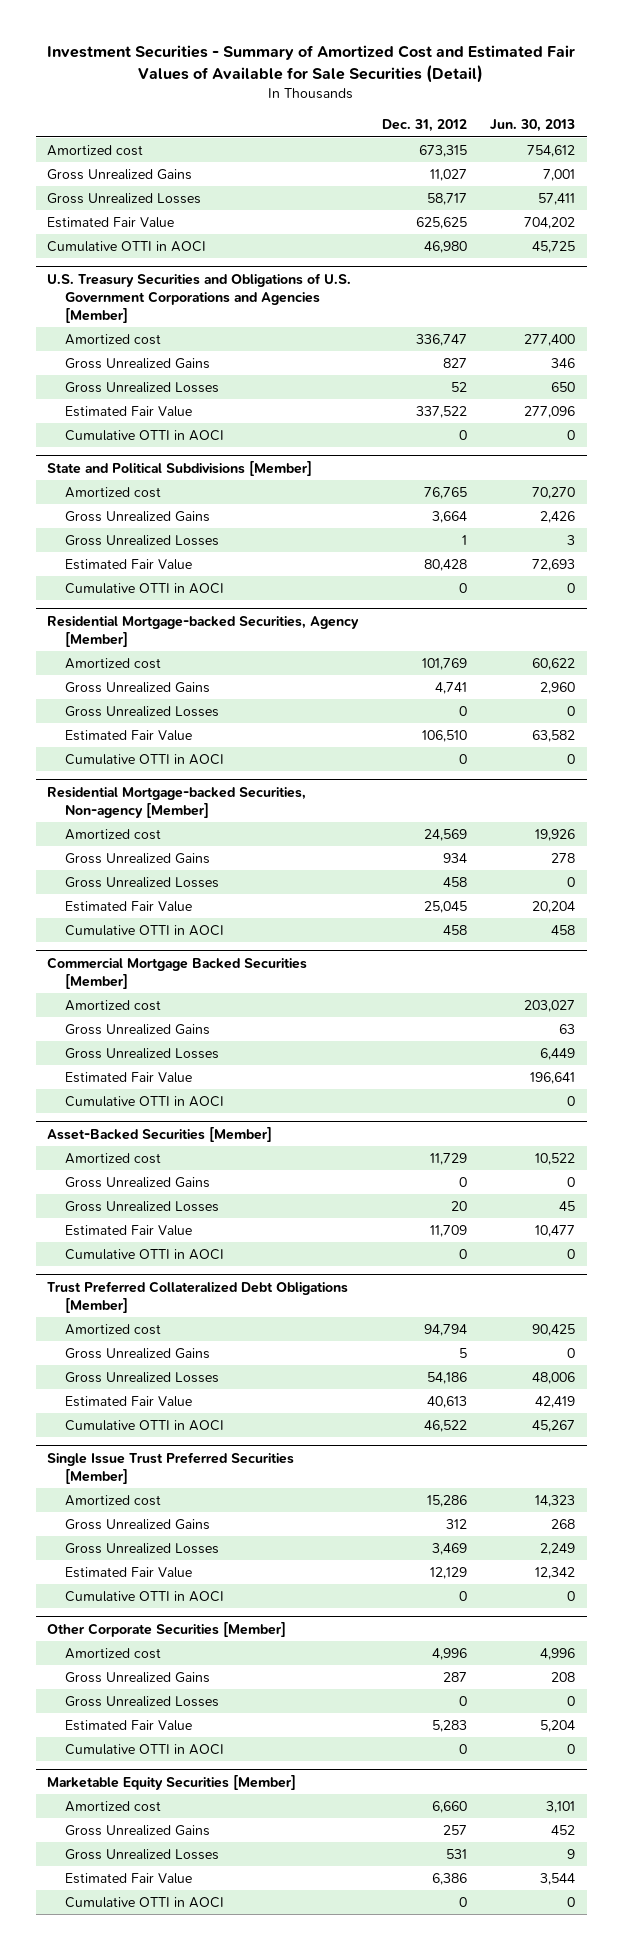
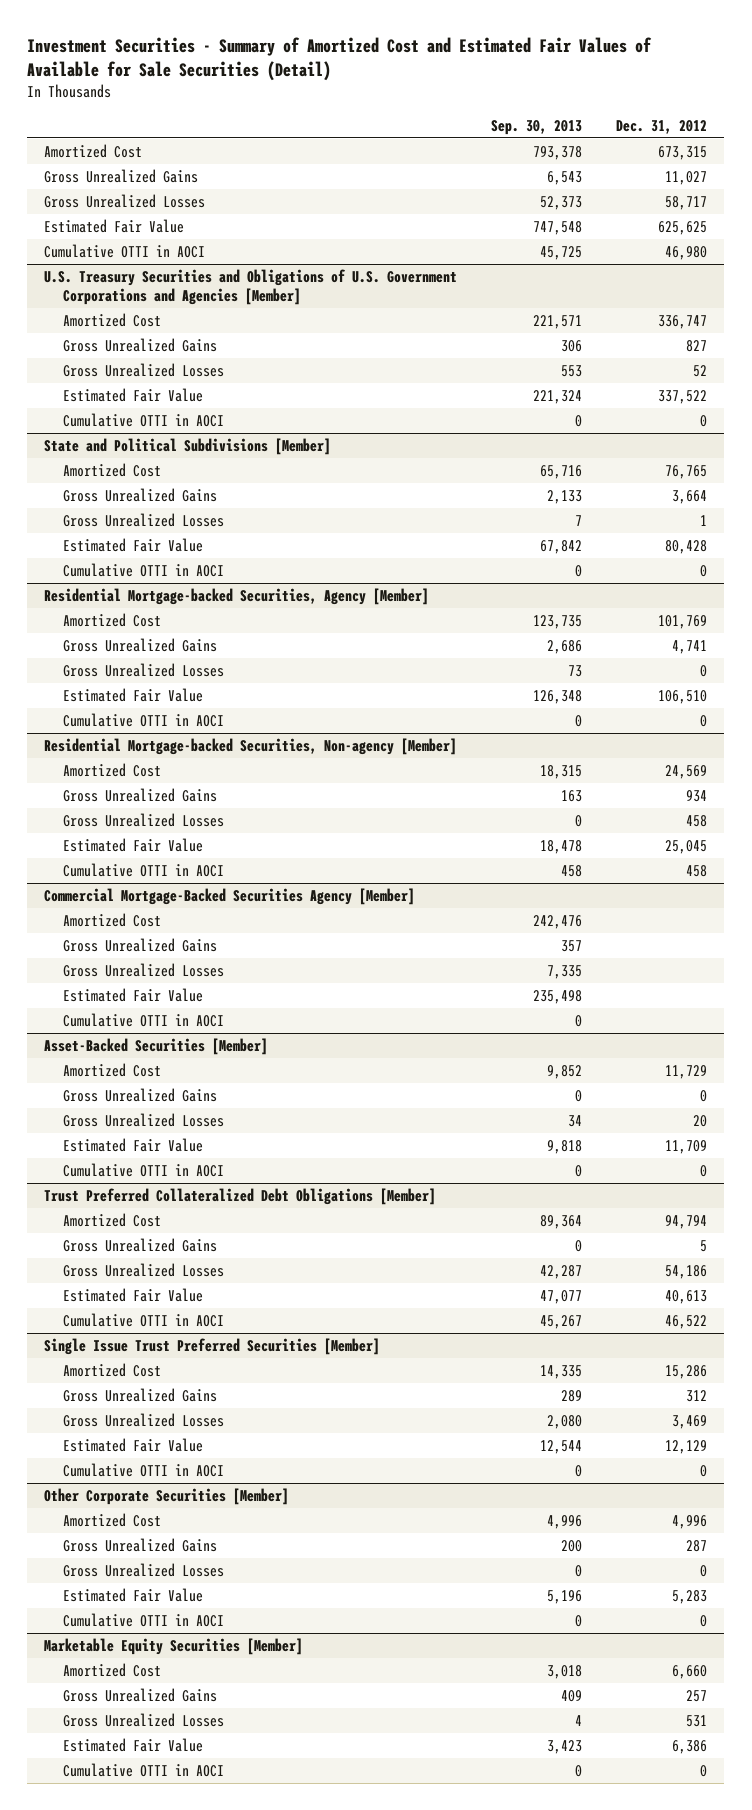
[490,119,576,133] Jun. 30, 2013 -> none
none -> [491,120,583,136] Sep. 30, 2013
[47,144,144,156] Amortized cost -> [44,143,143,158] Amortized Cost
[64,333,161,345] Amortized cost -> [62,312,161,327] Amortized Cost
[64,486,161,498] Amortized cost -> [62,462,161,477] Amortized Cost
[64,657,161,669] Amortized cost -> [62,612,161,627] Amortized Cost
[64,828,161,840] Amortized cost -> [62,762,161,777] Amortized Cost
[47,956,308,989] Commercial Mortgage Backed Securities [Member] -> [44,887,416,905] Commercial Mortgage-Backed Securities Agency [Member]
[64,999,161,1011] Amortized cost -> [62,912,161,927] Amortized Cost
[64,1152,161,1164] Amortized cost -> [62,1062,161,1077] Amortized Cost
[64,1323,161,1335] Amortized cost -> [62,1212,161,1227] Amortized Cost
[64,1494,161,1506] Amortized cost -> [62,1362,161,1377] Amortized Cost
[64,1647,161,1659] Amortized cost -> [62,1512,161,1527] Amortized Cost
[64,1800,161,1812] Amortized cost -> [62,1662,161,1677] Amortized Cost

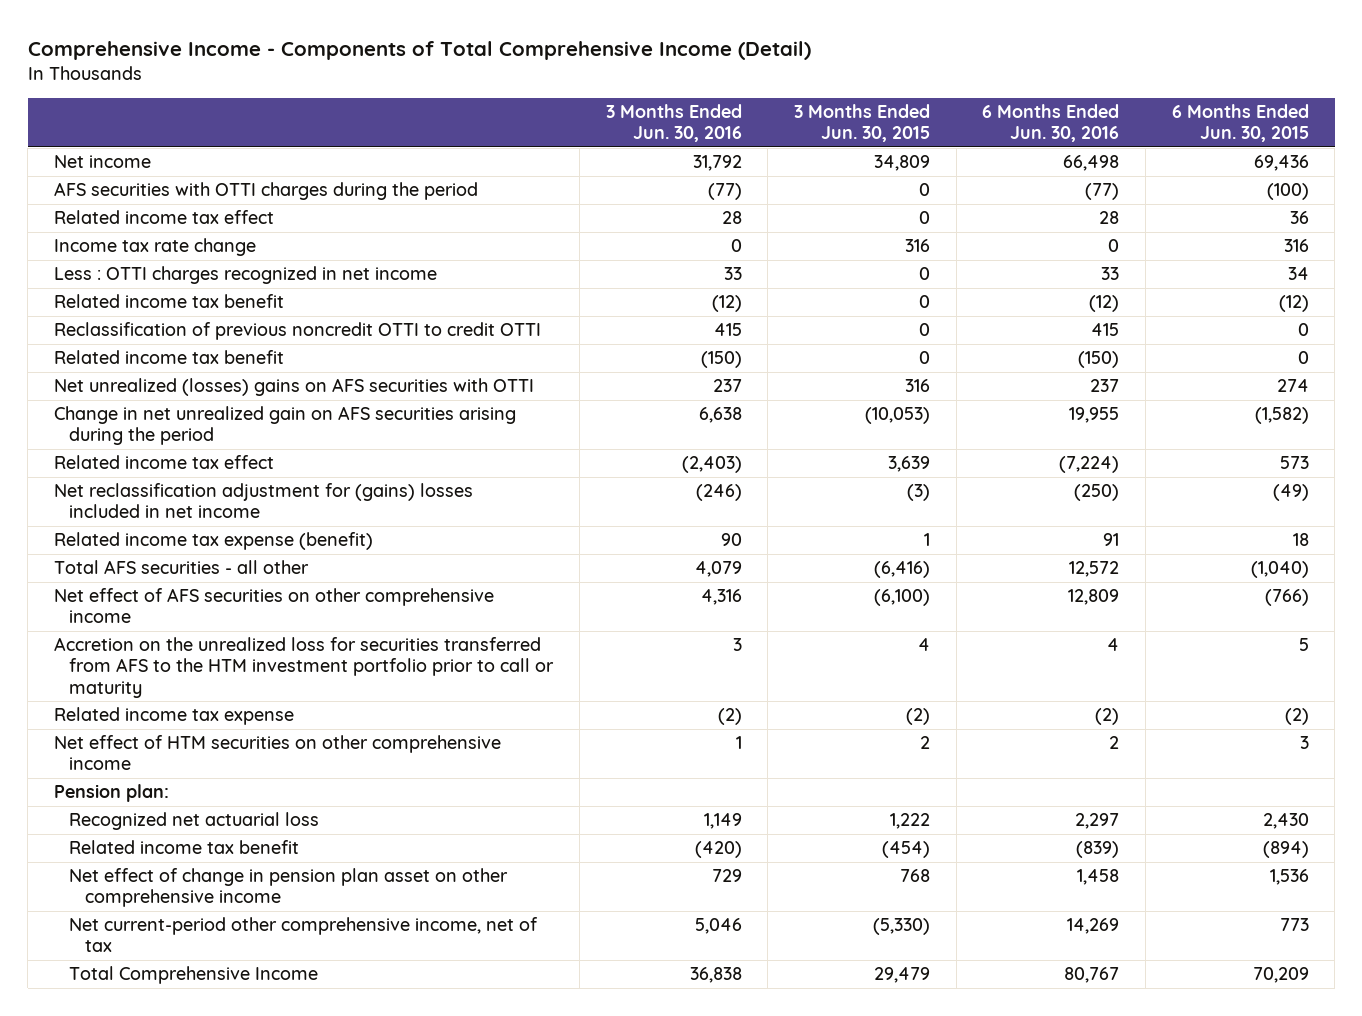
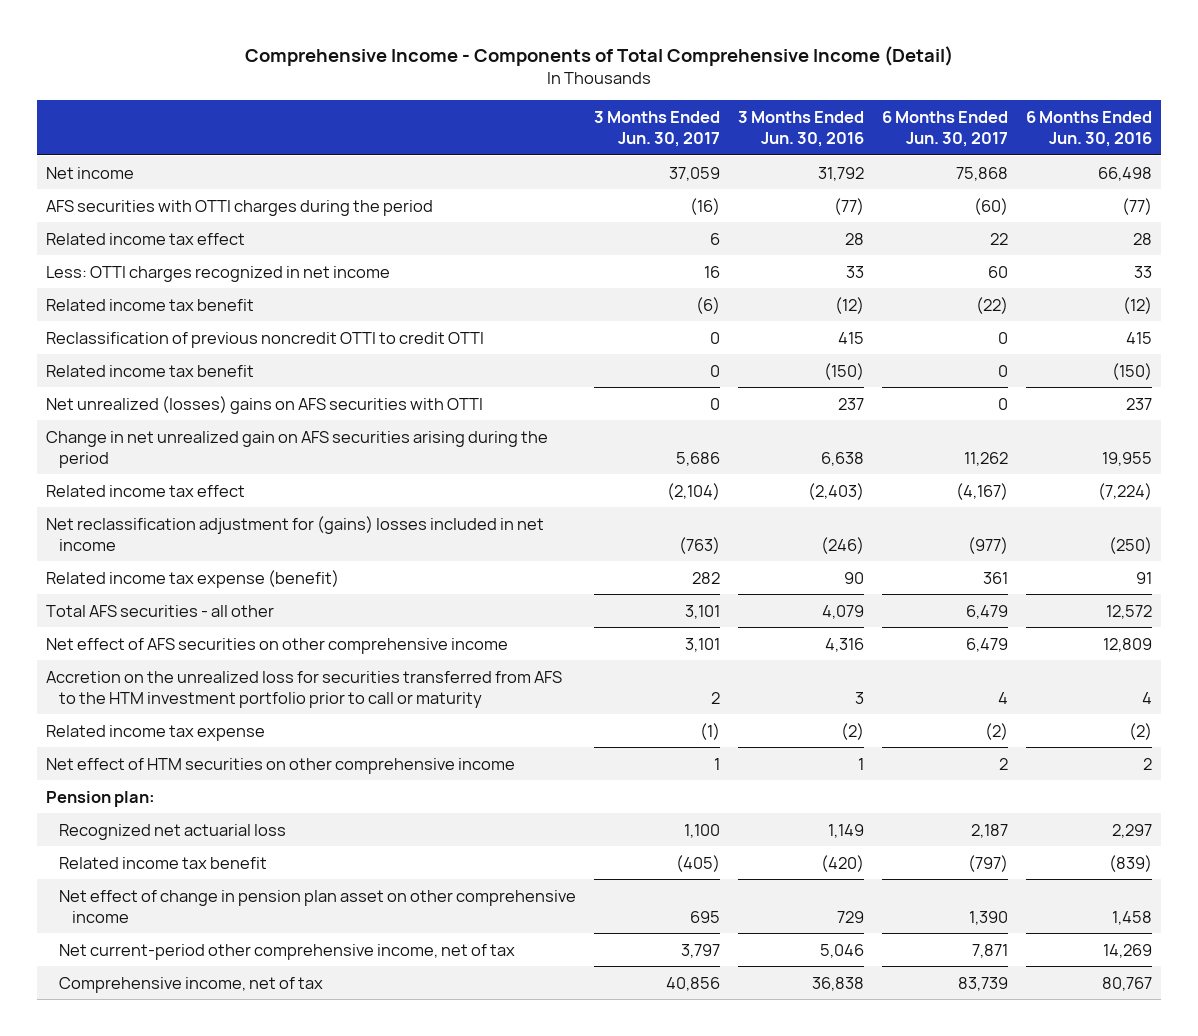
[793,104,930,143] 3 Months Ended Jun. 30, 2015 -> none
[1171,104,1309,143] 6 Months Ended Jun. 30, 2015 -> none
none -> [593,110,720,148] 3 Months Ended Jun. 30, 2017
none -> [882,110,1009,148] 6 Months Ended Jun. 30, 2017
[53,238,256,257] Income tax rate change -> none
[53,266,437,285] Less : OTTI charges recognized in net income -> [45,265,390,282] Less: OTTI charges recognized in net income
[69,966,319,985] Total Comprehensive Income -> [58,976,323,993] Comprehensive income, net of tax

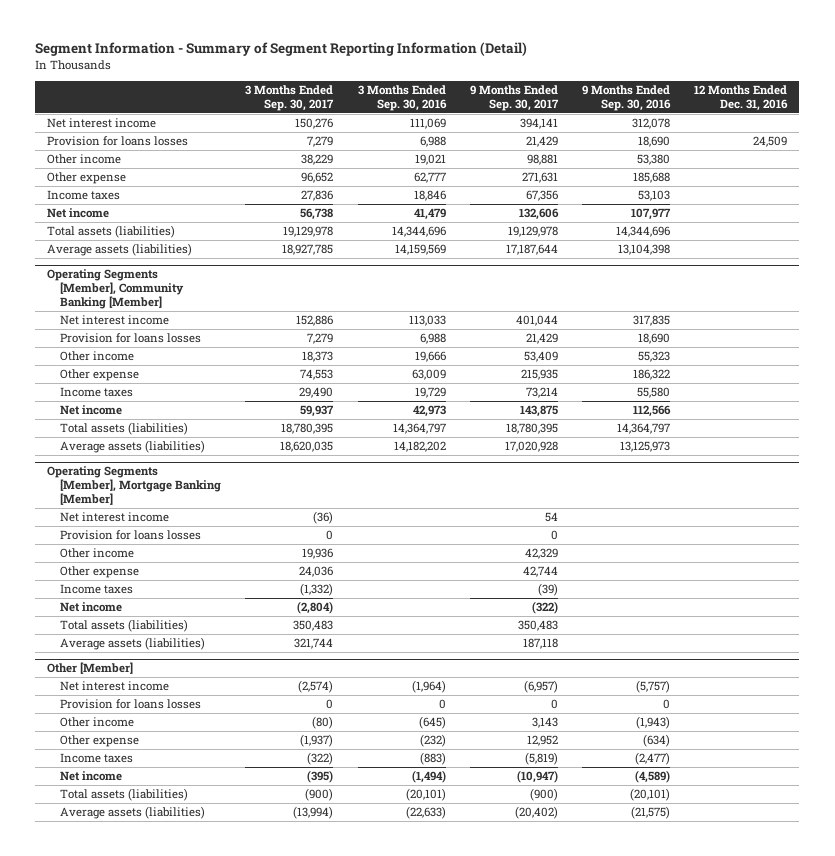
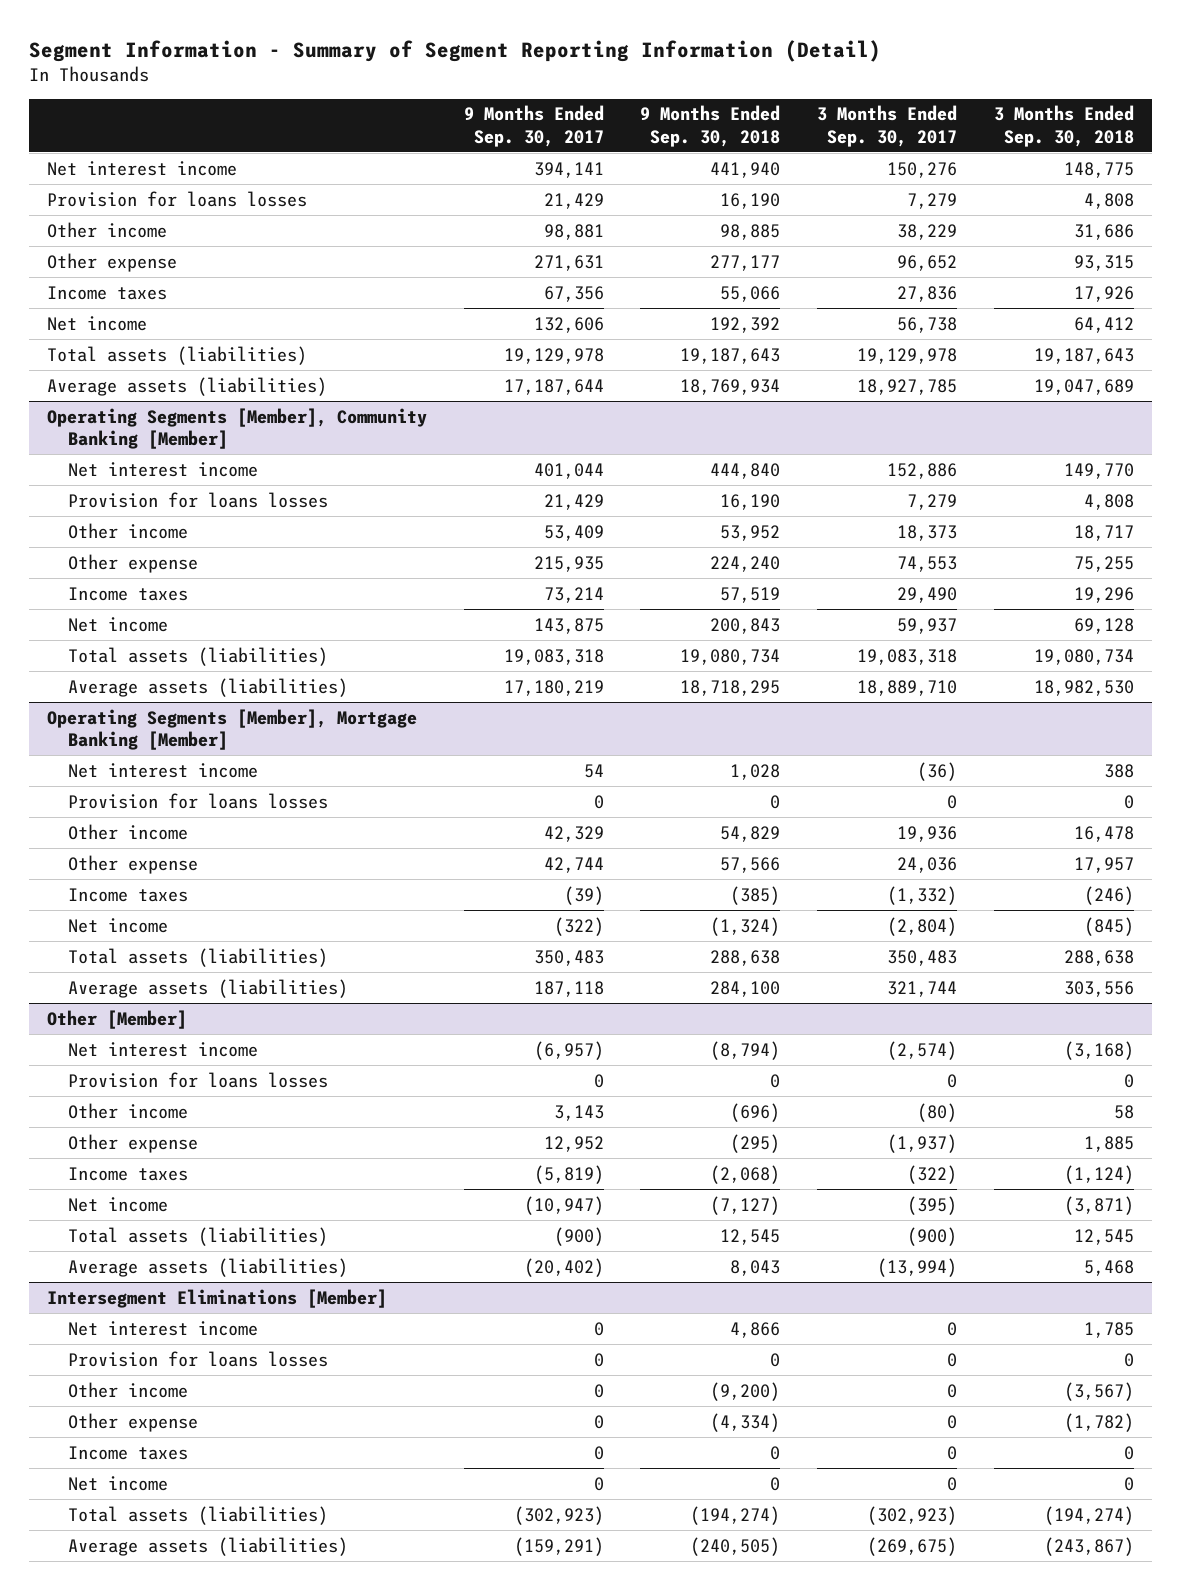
[357,84,447,111] 3 Months Ended Sep. 30, 2016 -> none
[581,84,671,111] 9 Months Ended Sep. 30, 2016 -> none
[694,84,789,111] 12 Months Ended Dec. 31, 2016 -> none
none -> [640,105,781,147] 9 Months Ended Sep. 30, 2018
none -> [993,105,1134,147] 3 Months Ended Sep. 30, 2018
[281,423,334,435] 18,780,395 -> [857,648,958,665] 19,083,318
[505,423,558,435] 18,780,395 -> [503,648,604,665] 19,083,318
[280,441,334,453] 18,620,035 -> [857,679,958,696] 18,889,710
[504,441,558,453] 17,020,928 -> [503,679,604,696] 17,180,219
none -> [47,1288,388,1308] Intersegment Eliminations [Member]
none -> [68,1320,259,1336] Net interest income
none -> [68,1350,329,1367] Provision for loans losses
none -> [68,1381,189,1398] Other income
none -> [68,1412,199,1432] Other expense
none -> [68,1445,189,1460] Income taxes
none -> [68,1475,169,1491] Net income
none -> [68,1505,329,1525] Total assets (liabilities)
none -> [68,1536,349,1556] Average assets (liabilities)

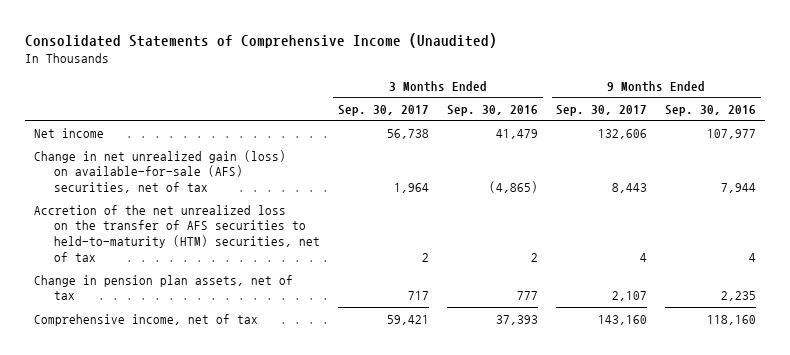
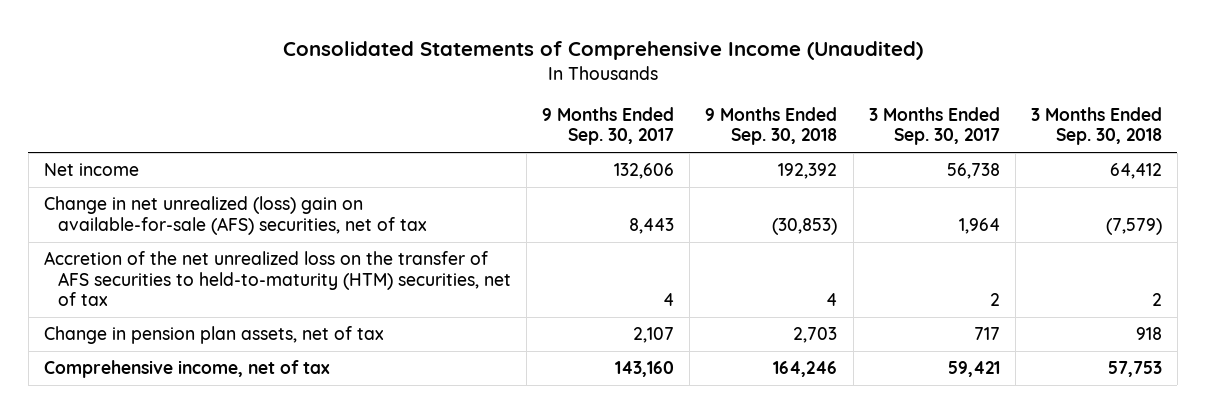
[447,104,539,116] Sep. 30, 2016 -> none
[665,104,757,116] Sep. 30, 2016 -> none
none -> [705,107,838,146] 9 Months Ended Sep. 30, 2018
none -> [1030,107,1162,146] 3 Months Ended Sep. 30, 2018
[34,149,287,193] Change in net unrealized gain (loss) on available-for-sale (AFS) securities, net of tax -> [43,196,428,235] Change in net unrealized (loss) gain on available-for-sale (AFS) securities, net of tax

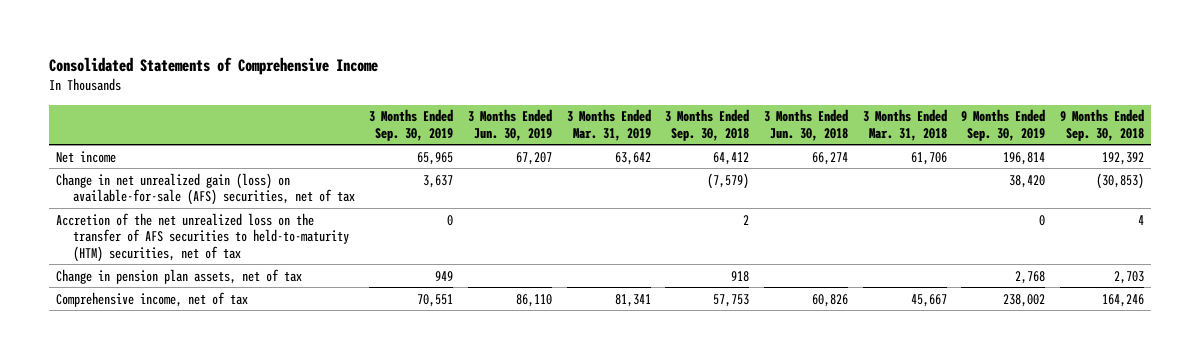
[282,40,923,60] Consolidated Statements of Comprehensive Income (Unaudited) -> [49,57,379,76] Consolidated Statements of Comprehensive Income
[542,107,675,146] 9 Months Ended Sep. 30, 2017 -> none
[868,107,1000,146] 3 Months Ended Sep. 30, 2017 -> none
none -> [369,109,454,141] 3 Months Ended Sep. 30, 2019
none -> [468,109,553,141] 3 Months Ended Jun. 30, 2019
none -> [566,109,651,141] 3 Months Ended Mar. 31, 2019
none -> [763,109,848,141] 3 Months Ended Jun. 30, 2018
none -> [862,109,947,141] 3 Months Ended Mar. 31, 2018
none -> [961,109,1046,141] 9 Months Ended Sep. 30, 2019
[43,196,428,235] Change in net unrealized (loss) gain on available-for-sale (AFS) securities, net of tax -> [56,172,355,206] Change in net unrealized gain (loss) on available-for-sale (AFS) securities, net of tax

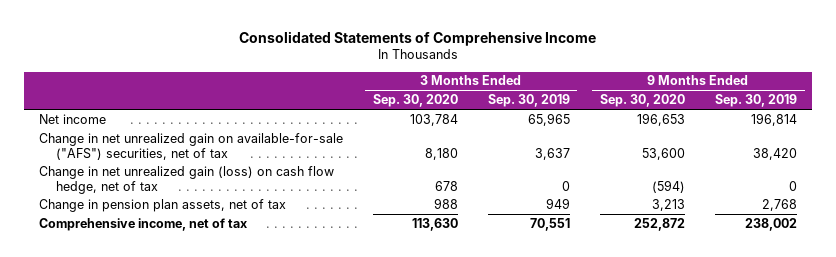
[468,109,553,141] 3 Months Ended Jun. 30, 2019 -> none
[566,109,651,141] 3 Months Ended Mar. 31, 2019 -> none
[665,109,750,141] 3 Months Ended Sep. 30, 2018 -> none
[763,109,848,141] 3 Months Ended Jun. 30, 2018 -> none
[862,109,947,141] 3 Months Ended Mar. 31, 2018 -> none
[1059,109,1144,141] 9 Months Ended Sep. 30, 2018 -> none
none -> [372,94,458,108] Sep. 30, 2020
none -> [599,94,685,108] Sep. 30, 2020
[56,212,349,262] Accretion of the net unrealized loss on the transfer of AFS securities to held-to-maturity (HTM) securities, net of tax -> none
[56,172,355,206] Change in net unrealized gain (loss) on available-for-sale (AFS) securities, net of tax -> [38,132,343,160] Change in net unrealized gain on available-for-sale ("AFS") securities, net of tax
none -> [38,165,334,194] Change in net unrealized gain (loss) on cash flow hedge, net of tax

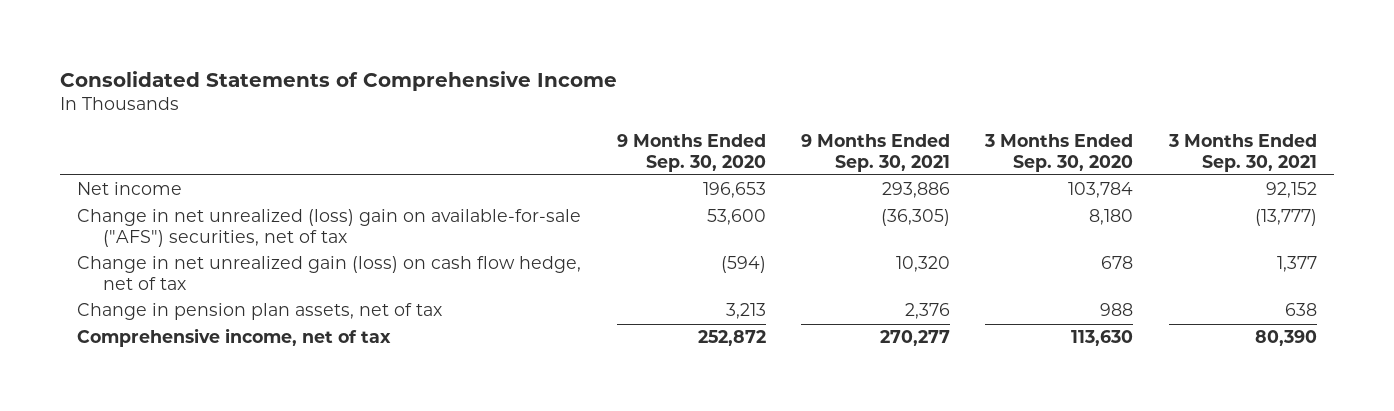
[487,94,570,108] Sep. 30, 2019 -> none
[715,94,798,108] Sep. 30, 2019 -> none
none -> [801,134,951,172] 9 Months Ended Sep. 30, 2021
none -> [1167,134,1317,172] 3 Months Ended Sep. 30, 2021
[38,132,343,160] Change in net unrealized gain on available-for-sale ("AFS") securities, net of tax -> [77,209,582,247] Change in net unrealized (loss) gain on available-for-sale ("AFS") securities, net of tax

